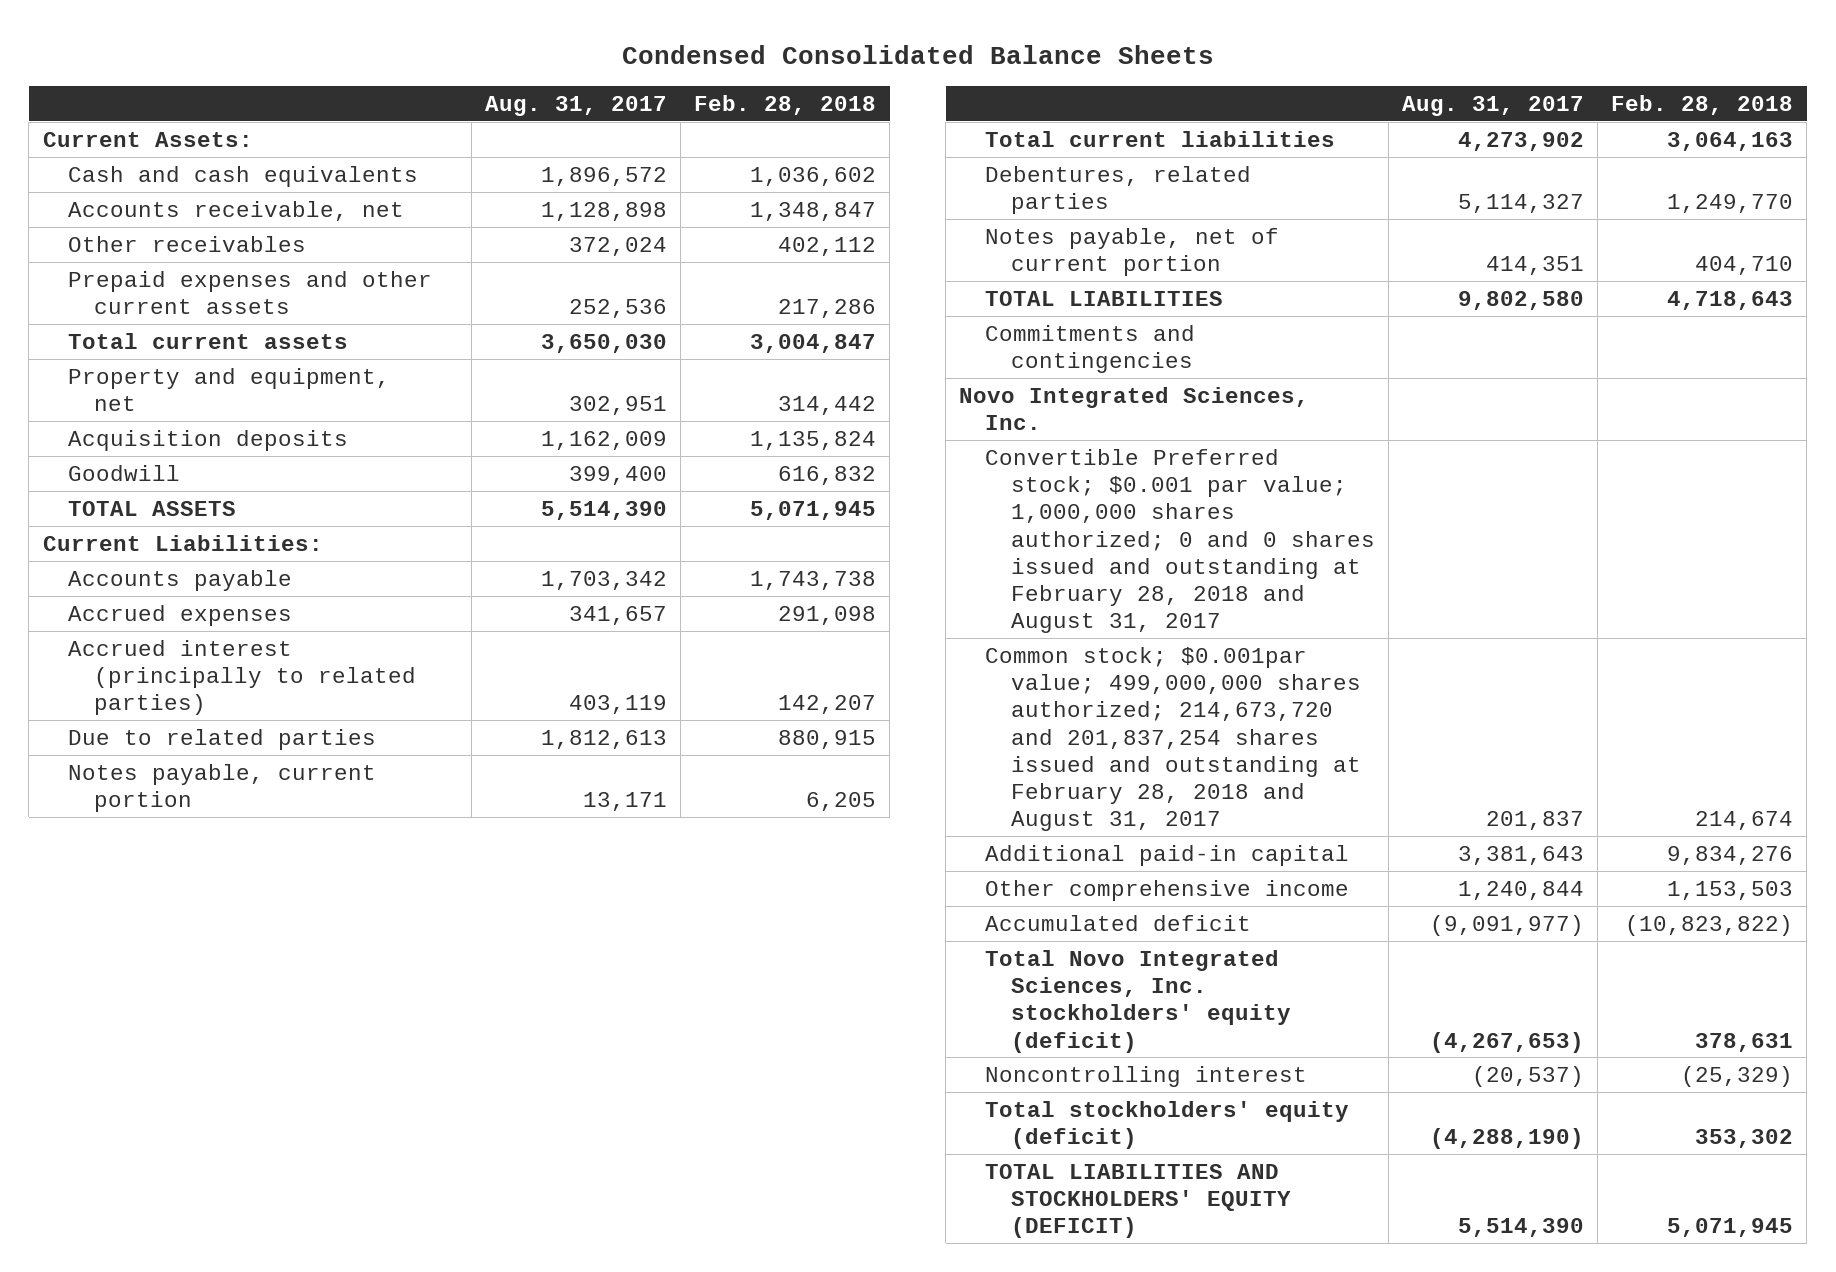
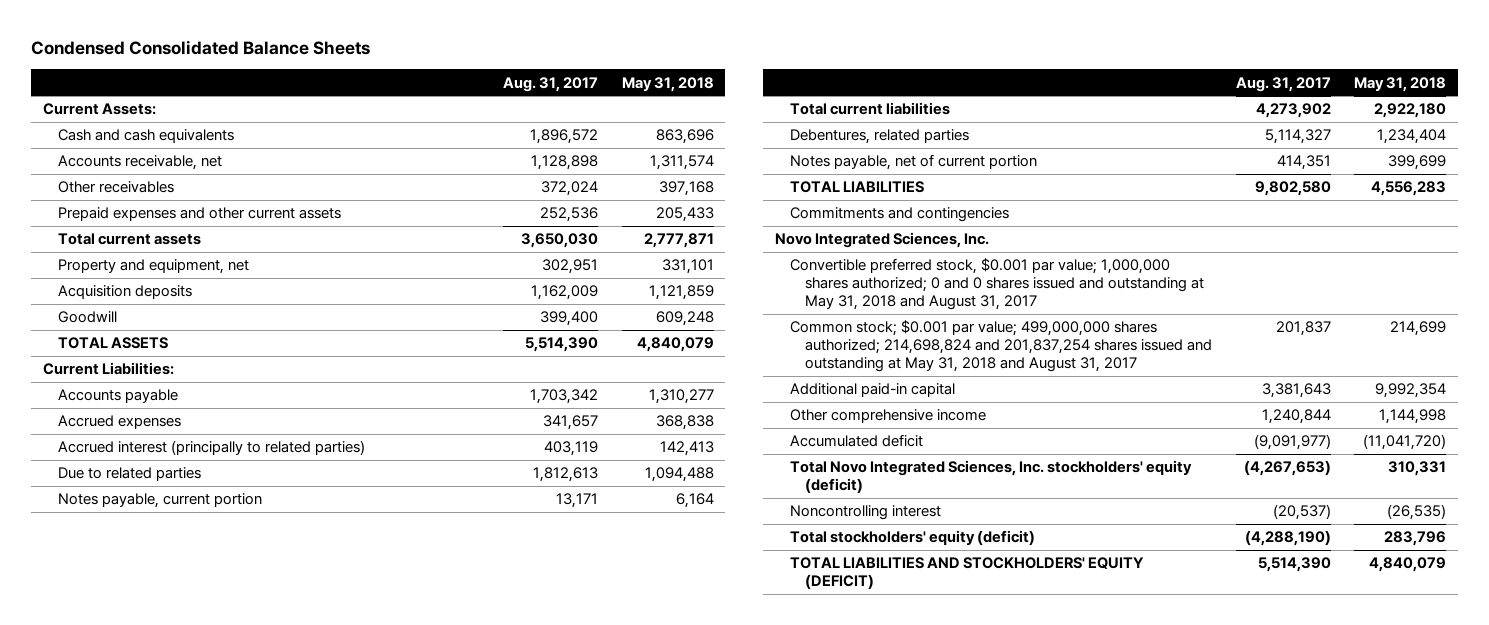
[694,95,877,116] Feb. 28, 2018 -> none
none -> [621,76,714,92] May 31, 2018
[985,448,1375,634] Convertible Preferred stock; $0.001 par value; 1,000,000 shares authorized; 0 and 0 shares issued and outstanding at February 28, 2018 and August 31, 2017 -> [790,258,1205,311] Convertible preferred stock, $0.001 par value; 1,000,000 shares authorized; 0 and 0 shares issued and outstanding at May 31, 2018 and August 31, 2017
[985,646,1361,832] Common stock; $0.001par value; 499,000,000 shares authorized; 214,673,720 and 201,837,254 shares issued and outstanding at February 28, 2018 and August 31, 2017 -> [790,320,1213,373] Common stock; $0.001 par value; 499,000,000 shares authorized; 214,698,824 and 201,837,254 shares issued and outstanding at May 31, 2018 and August 31, 2017

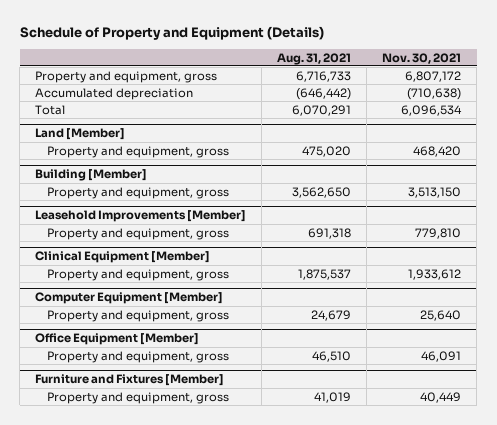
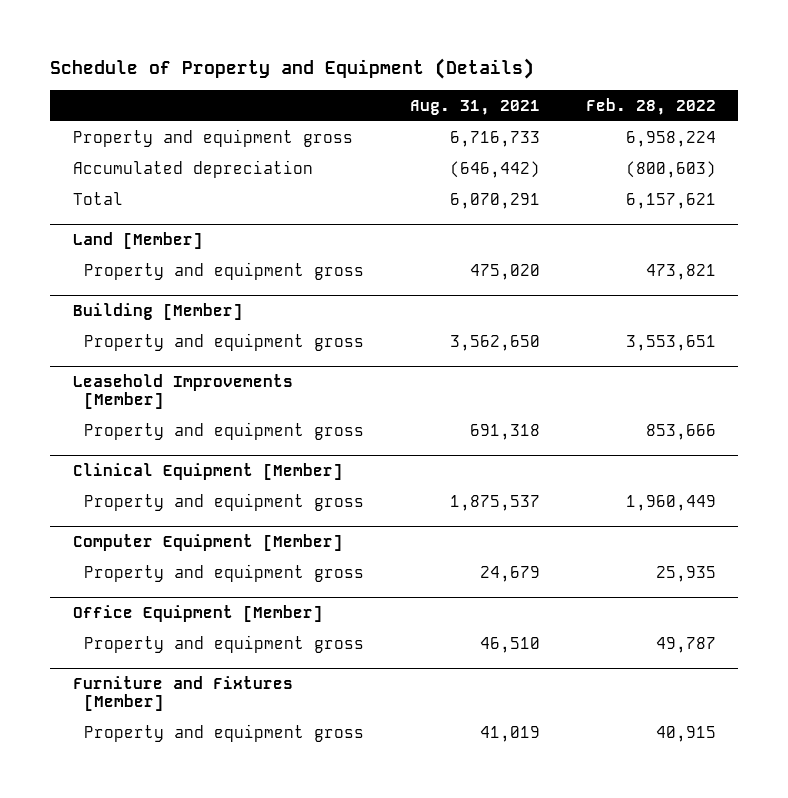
[382,52,462,64] Nov. 30, 2021 -> none
none -> [585,98,716,116] Feb. 28, 2022
[35,70,218,83] Property and equipment, gross -> [72,128,353,147] Property and equipment gross
[46,145,229,158] Property and equipment, gross -> [84,261,365,280] Property and equipment gross
[46,186,229,199] Property and equipment, gross -> [84,332,365,351] Property and equipment gross
[46,227,229,240] Property and equipment, gross -> [84,421,365,440] Property and equipment gross
[46,268,229,281] Property and equipment, gross -> [84,492,365,511] Property and equipment gross
[46,309,229,322] Property and equipment, gross -> [84,563,365,582] Property and equipment gross
[46,350,229,363] Property and equipment, gross -> [84,634,365,653] Property and equipment gross
[46,391,229,404] Property and equipment, gross -> [84,723,365,742] Property and equipment gross

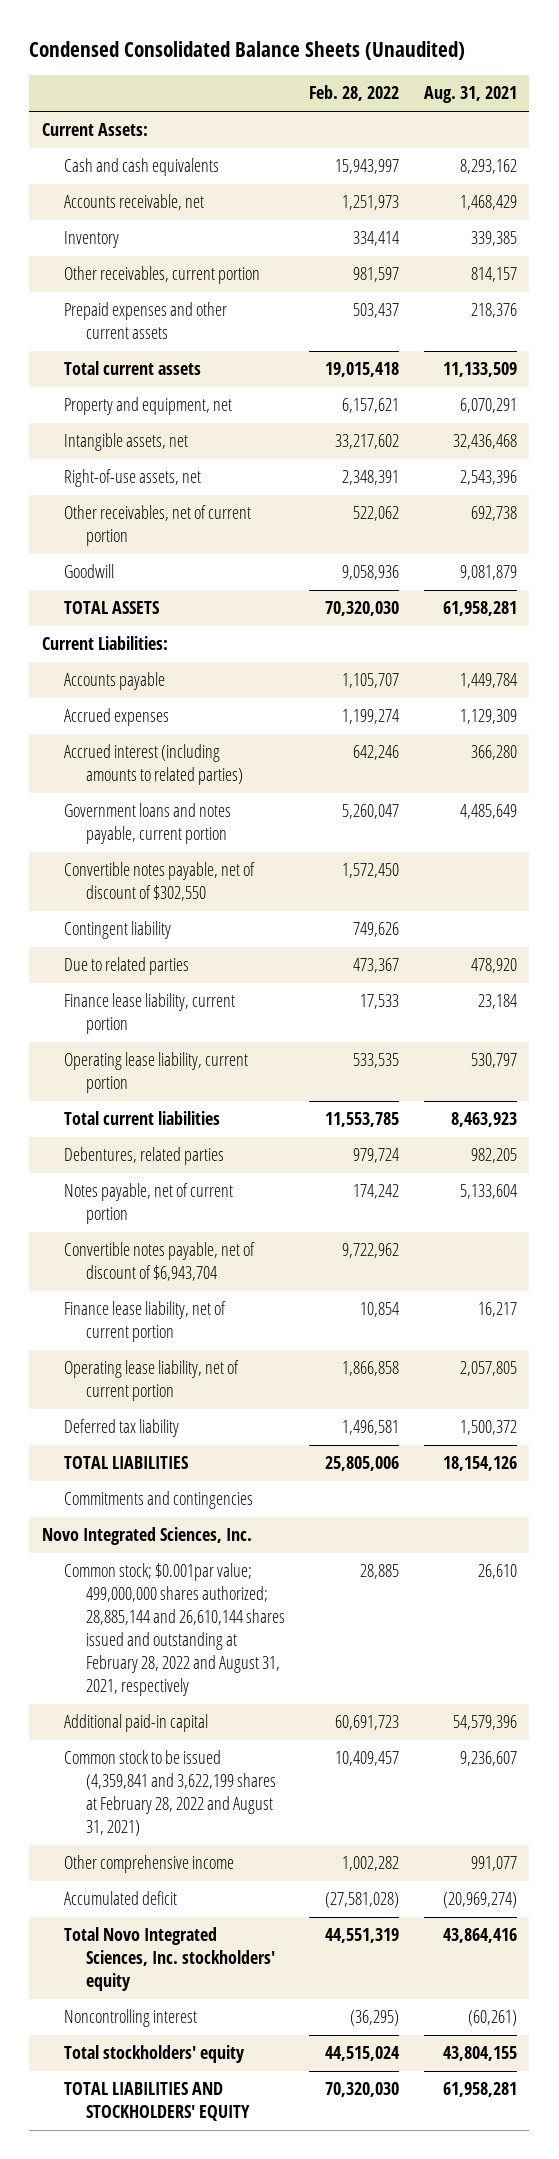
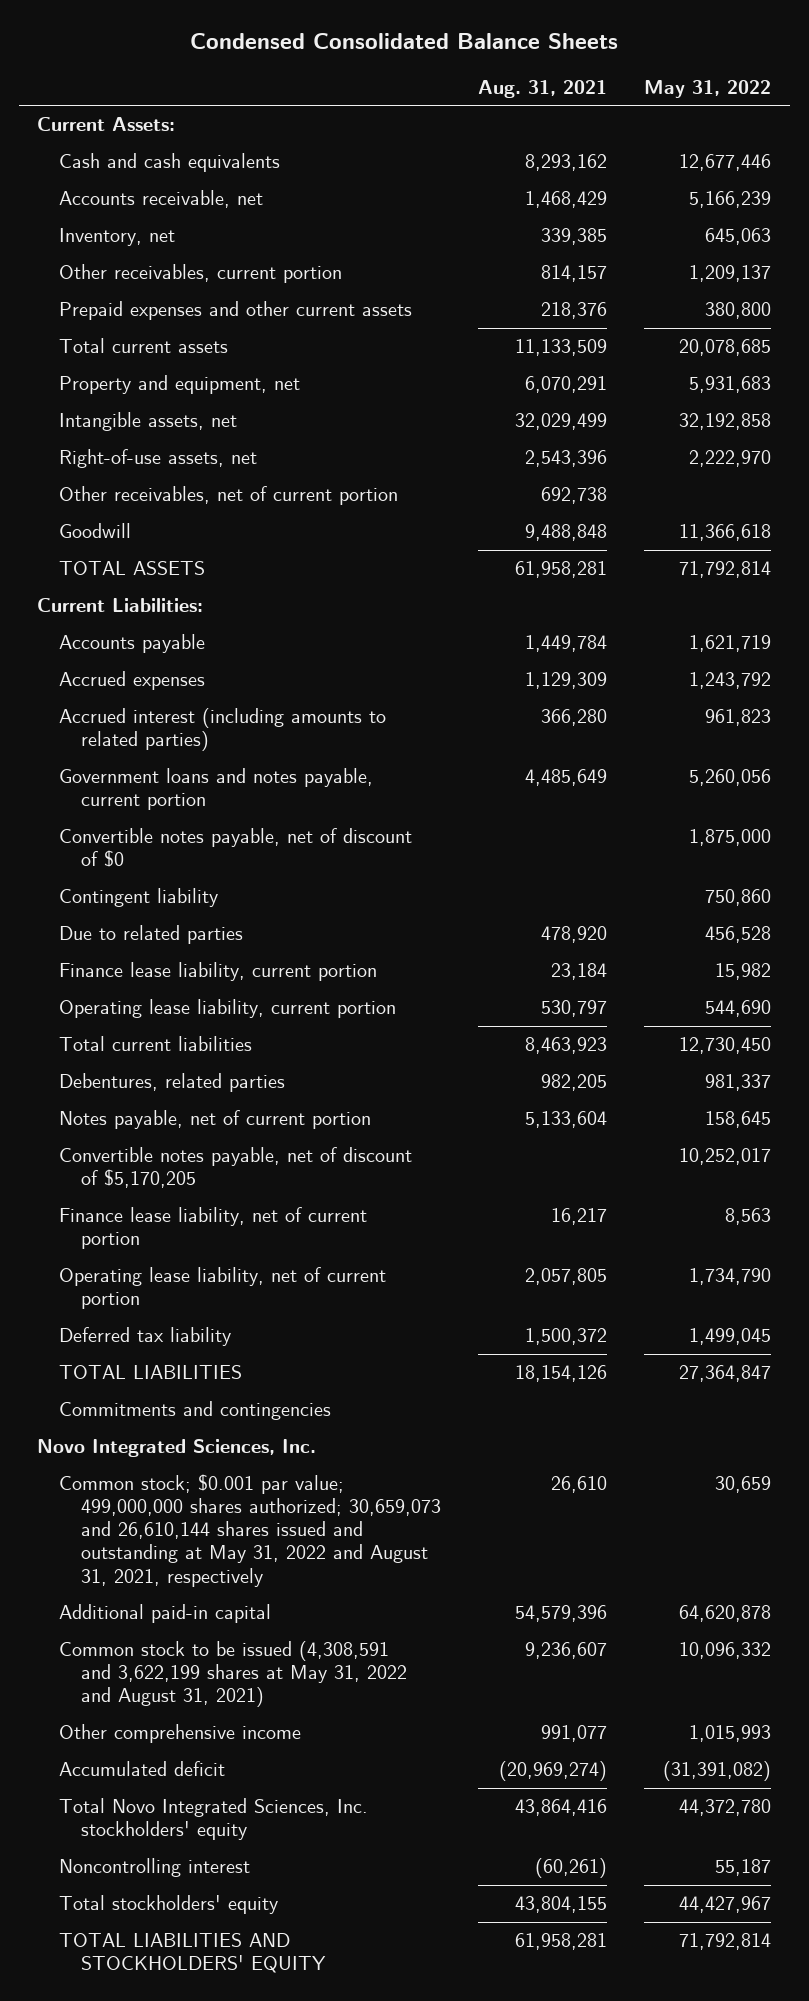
[29,41,466,61] Condensed Consolidated Balance Sheets (Unaudited) -> [190,33,619,50] Condensed Consolidated Balance Sheets
[309,85,400,102] Feb. 28, 2022 -> none
none -> [644,79,772,98] May 31, 2022
[63,231,119,249] Inventory -> [58,228,175,247] Inventory, net
[453,434,518,450] 32,436,468 -> [515,413,608,431] 32,029,499
[460,565,518,581] 9,081,879 -> [525,524,608,542] 9,488,848
[63,862,255,902] Convertible notes payable, net of discount of $302,550 -> [58,828,412,868] Convertible notes payable, net of discount of $0
[63,1242,255,1282] Convertible notes payable, net of discount of $6,943,704 -> [58,1147,412,1189] Convertible notes payable, net of discount of $5,170,205
[63,1563,285,1696] Common stock; $0.001par value; 499,000,000 shares authorized; 28,885,144 and 26,610,144 shares issued and outstanding at February 28, 2022 and August 31, 2021, respectively -> [58,1474,441,1587] Common stock; $0.001 par value; 499,000,000 shares authorized; 30,659,073 and 26,610,144 shares issued and outstanding at May 31, 2022 and August 31, 2021, respectively
[63,1750,276,1837] Common stock to be issued (4,359,841 and 3,622,199 shares at February 28, 2022 and August 31, 2021) -> [58,1641,407,1708] Common stock to be issued (4,308,591 and 3,622,199 shares at May 31, 2022 and August 31, 2021)

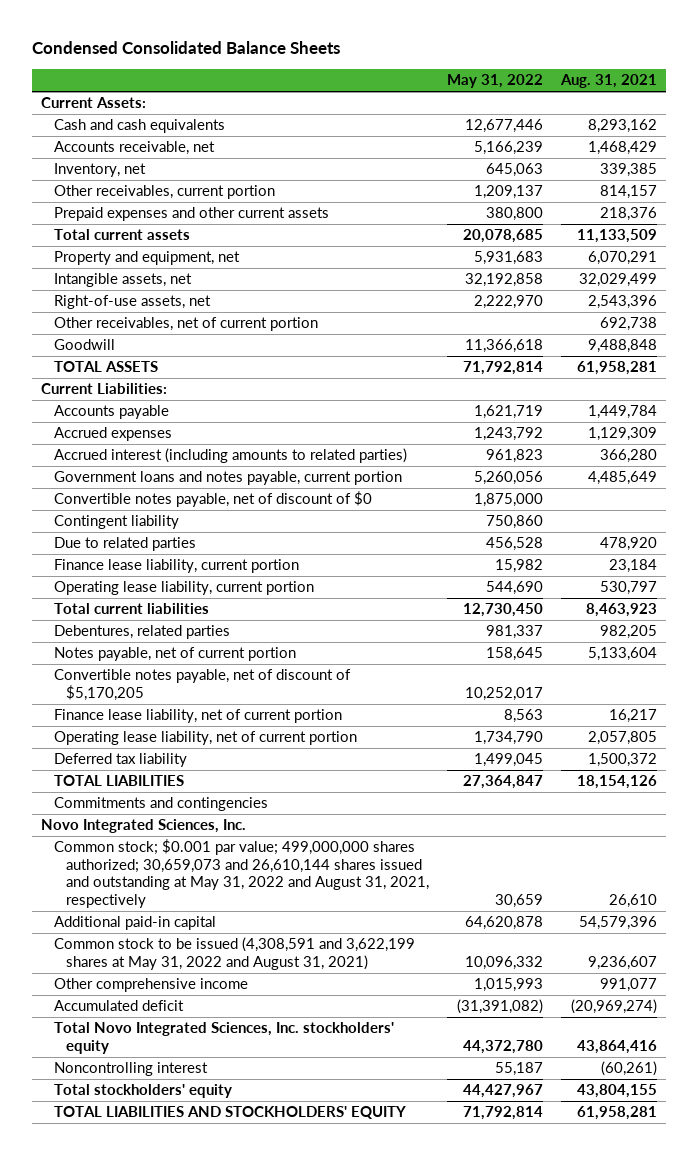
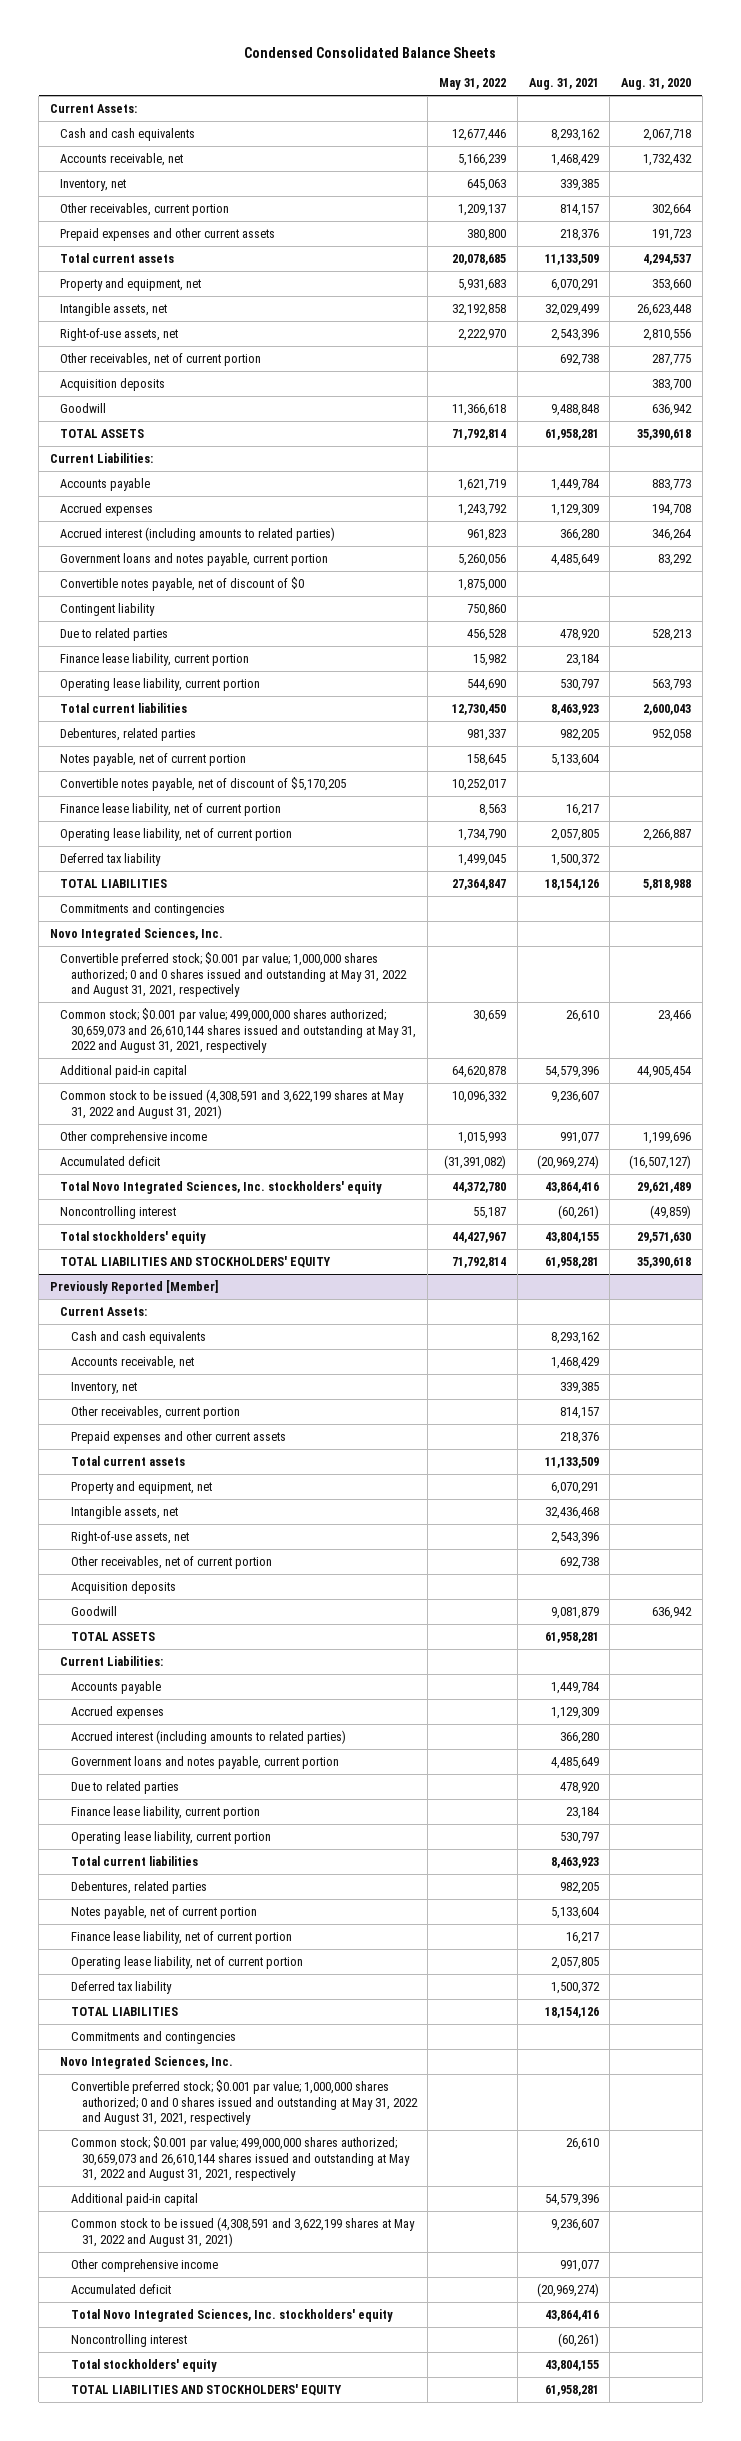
none -> [621,78,692,91] Aug. 31, 2020
none -> [60,377,166,391] Acquisition deposits
none -> [60,951,408,998] Convertible preferred stock; $0.001 par value; 1,000,000 shares authorized; 0 and 0 shares issued and outstanding at May 31, 2022 and August 31, 2021, respectively
none -> [49,1279,218,1294] Previously Reported [Member]
none -> [60,1306,148,1316] Current Assets:
none -> [71,1330,207,1344] Cash and cash equivalents
none -> [71,1355,195,1369] Accounts receivable, net
none -> [71,1381,138,1394] Inventory, net
none -> [71,1405,241,1419] Other receivables, current portion
none -> [71,1430,287,1444] Prepaid expenses and other current assets
none -> [71,1455,186,1466] Total current assets
none -> [71,1480,213,1494] Property and equipment, net
none -> [71,1505,179,1519] Intangible assets, net
none -> [71,1530,190,1544] Right-of-use assets, net
none -> [71,1555,273,1569] Other receivables, net of current portion
none -> [71,1580,177,1594] Acquisition deposits
none -> [71,1605,118,1616] Goodwill
none -> [71,1631,156,1641] TOTAL ASSETS
none -> [60,1655,164,1666] Current Liabilities:
none -> [71,1680,162,1694] Accounts payable
none -> [71,1705,165,1719] Accrued expenses
none -> [71,1729,347,1744] Accrued interest (including amounts to related parties)
none -> [71,1755,340,1769] Government loans and notes payable, current portion
none -> [71,1780,180,1794] Due to related parties
none -> [71,1805,261,1819] Finance lease liability, current portion
none -> [71,1830,272,1844] Operating lease liability, current portion
none -> [71,1855,199,1866] Total current liabilities
none -> [71,1880,208,1894] Debentures, related parties
none -> [71,1905,258,1919] Notes payable, net of current portion
none -> [71,1930,293,1944] Finance lease liability, net of current portion
none -> [71,1955,304,1969] Operating lease liability, net of current portion
none -> [71,1980,173,1994] Deferred tax liability
none -> [71,2006,179,2016] TOTAL LIABILITIES
none -> [71,2030,237,2044] Commitments and contingencies
none -> [60,2055,234,2069] Novo Integrated Sciences, Inc.
none -> [71,2079,418,2126] Convertible preferred stock; $0.001 par value; 1,000,000 shares authorized; 0 and 0 shares issued and outstanding at May 31, 2022 and August 31, 2021, respectively
none -> [71,2135,410,2182] Common stock; $0.001 par value; 499,000,000 shares authorized; 30,659,073 and 26,610,144 shares issued and outstanding at May 31, 2022 and August 31, 2021, respectively
none -> [71,2192,199,2206] Additional paid-in capital
none -> [71,2216,416,2247] Common stock to be issued (4,308,591 and 3,622,199 shares at May 31, 2022 and August 31, 2021)
none -> [71,2258,219,2272] Other comprehensive income
none -> [71,2283,172,2294] Accumulated deficit
none -> [71,2308,394,2322] Total Novo Integrated Sciences, Inc. stockholders' equity
none -> [71,2333,188,2347] Noncontrolling interest
none -> [71,2358,218,2372] Total stockholders' equity
none -> [71,2383,343,2396] TOTAL LIABILITIES AND STOCKHOLDERS' EQUITY

